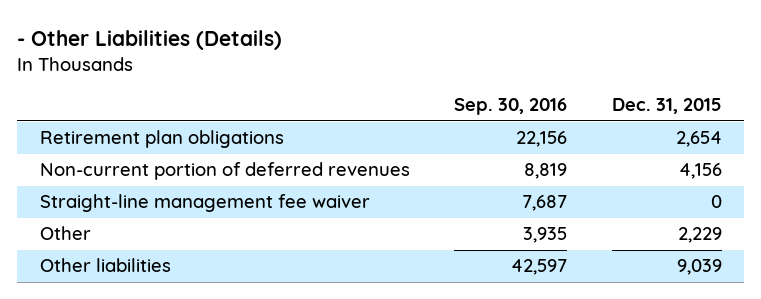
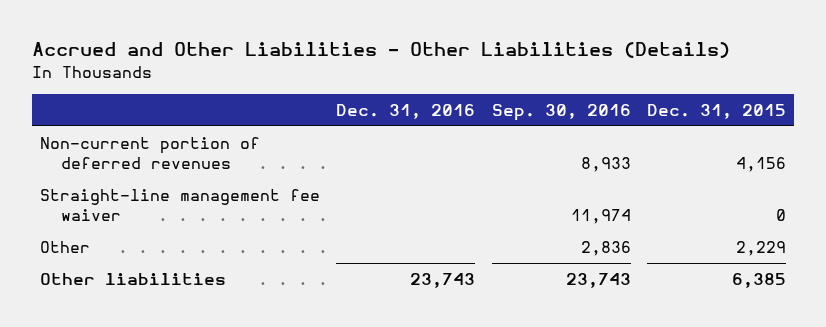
[17,29,283,50] - Other Liabilities (Details) -> [31,42,730,59] Accrued and Other Liabilities - Other Liabilities (Details)
none -> [336,103,476,119] Dec. 31, 2016
[39,130,284,149] Retirement plan obligations -> none
[524,163,568,180] 8,819 -> [580,157,631,173] 8,933
[522,195,568,212] 7,687 -> [570,209,631,225] 11,974
[523,227,568,244] 3,935 -> [580,241,631,257] 2,836
[511,259,568,276] 42,597 -> [565,273,631,289] 23,743
[676,259,722,276] 9,039 -> [732,273,787,289] 6,385

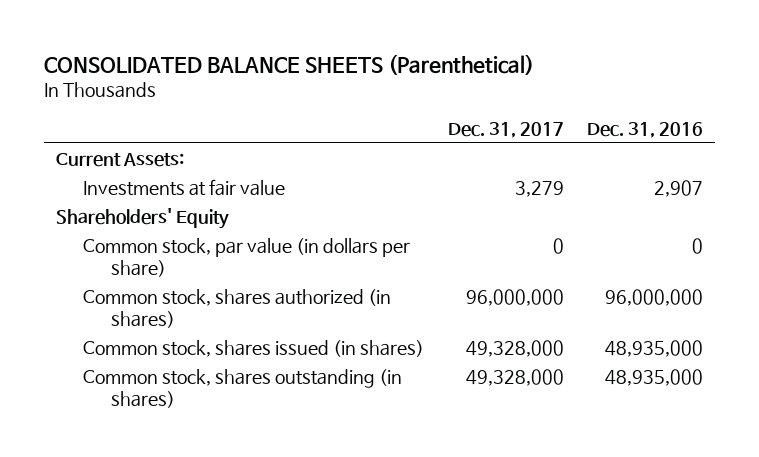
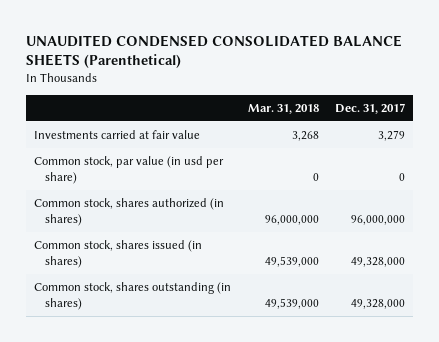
[43,53,534,75] CONSOLIDATED BALANCE SHEETS (Parenthetical) -> [26,34,403,69] UNAUDITED CONDENSED CONSOLIDATED BALANCE SHEETS (Parenthetical)
[587,121,704,138] Dec. 31, 2016 -> none
none -> [247,103,319,114] Mar. 31, 2018
[55,152,184,167] Current Assets: -> none
[55,207,229,229] Shareholders' Equity -> none
[83,178,286,196] Investments at fair value -> [34,129,201,139] Investments carried at fair value
[83,237,411,278] Common stock, par value (in dollars per share) -> [34,155,225,184] Common stock, par value (in usd per share)

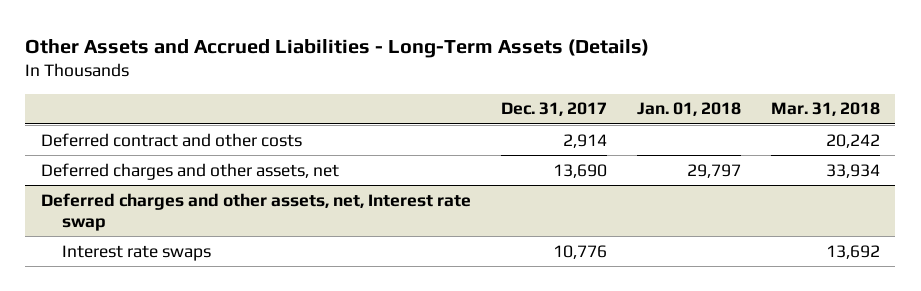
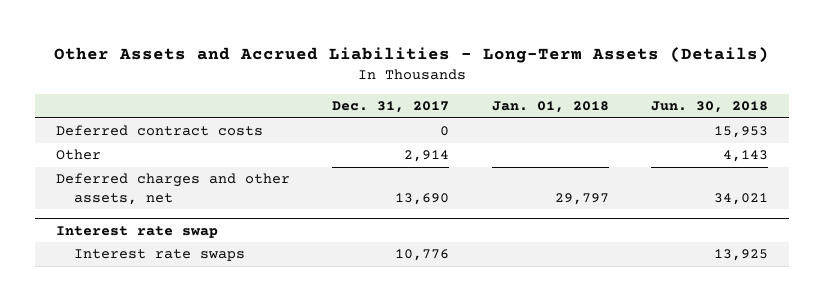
[771,102,881,117] Mar. 31, 2018 -> none
none -> [651,101,769,114] Jun. 30, 2018
[40,132,302,147] Deferred contract and other costs -> [56,125,264,137] Deferred contract costs
[562,133,607,148] 2,914 -> [440,126,450,137] 0
none -> [56,149,102,161] Other
[40,192,471,231] Deferred charges and other assets, net, Interest rate swap -> none
none -> [56,225,219,238] Interest rate swap

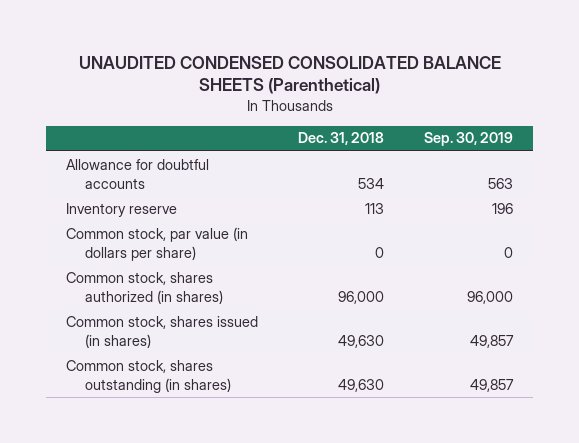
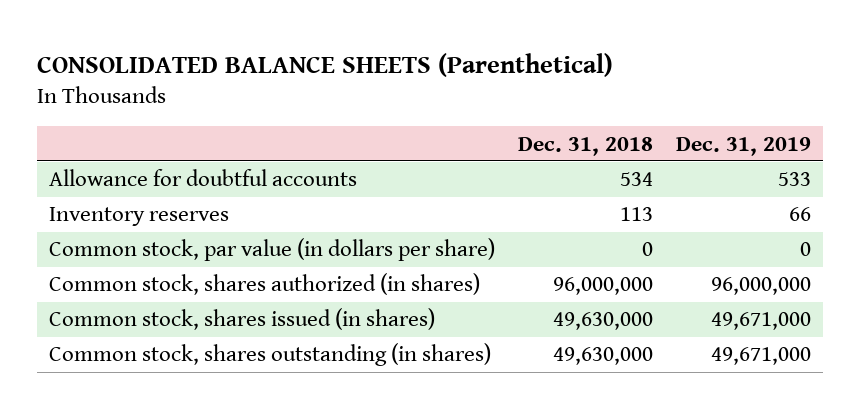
[78,55,501,95] UNAUDITED CONDENSED CONSOLIDATED BALANCE SHEETS (Parenthetical) -> [37,52,614,77] CONSOLIDATED BALANCE SHEETS (Parenthetical)
[424,132,514,147] Sep. 30, 2019 -> none
none -> [676,136,812,156] Dec. 31, 2019
[66,202,178,217] Inventory reserve -> [48,207,229,227] Inventory reserves
[338,290,385,304] 96,000 -> [553,277,654,296] 96,000,000
[338,334,385,348] 49,630 -> [553,312,654,331] 49,630,000
[338,378,385,392] 49,630 -> [553,347,654,366] 49,630,000

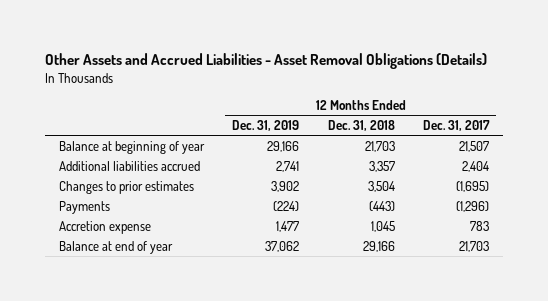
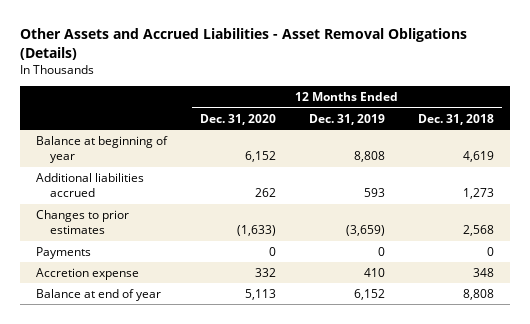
[422,120,490,132] Dec. 31, 2017 -> none
none -> [200,113,277,125] Dec. 31, 2020
[267,140,300,152] 29,166 -> [353,151,385,163] 8,808
[364,140,395,152] 21,703 -> [462,151,494,163] 4,619
[276,160,300,172] 2,741 -> [363,188,385,198] 593
[368,160,395,172] 3,357 -> [462,188,494,200] 1,273
[271,180,300,192] 3,902 -> [345,225,385,237] (3,659)
[367,180,395,192] 3,504 -> [462,225,494,237] 2,568
[273,200,300,211] (224) -> [377,247,385,257] 0
[368,200,395,211] (443) -> [486,247,494,257] 0
[276,220,300,232] 1,477 -> [363,268,385,278] 410
[370,220,395,232] 1,045 -> [472,268,494,278] 348
[265,240,300,252] 37,062 -> [353,289,385,301] 6,152
[362,240,395,252] 29,166 -> [462,289,494,301] 8,808

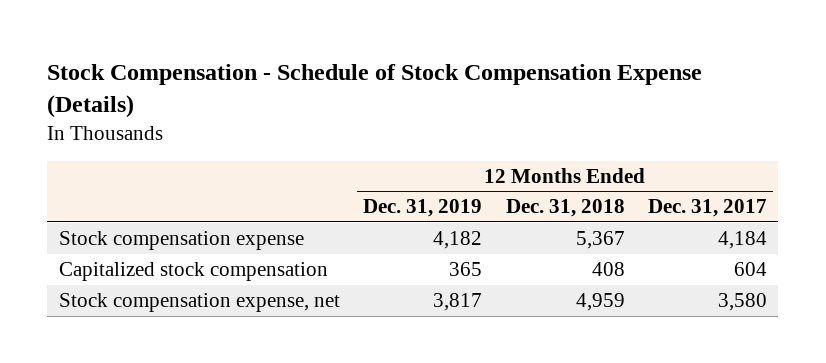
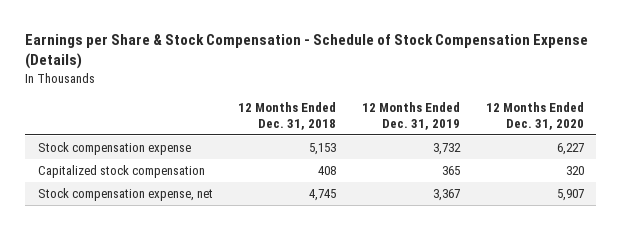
[47,63,703,118] Stock Compensation - Schedule of Stock Compensation Expense (Details) -> [24,33,588,70] Earnings per Share & Stock Compensation - Schedule of Stock Compensation Expense (Details)
[647,199,767,218] Dec. 31, 2017 -> none
none -> [485,102,584,130] 12 Months Ended Dec. 31, 2020
[433,231,483,250] 4,182 -> [432,143,461,156] 3,732
[575,231,625,250] 5,367 -> [309,143,337,156] 5,153
[433,293,483,312] 3,817 -> [432,189,460,202] 3,367
[575,293,625,312] 4,959 -> [309,189,337,202] 4,745

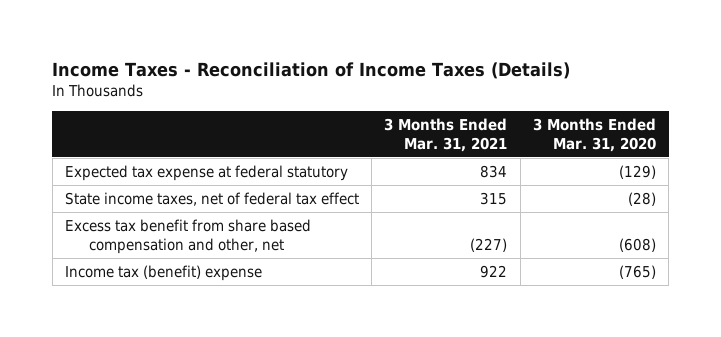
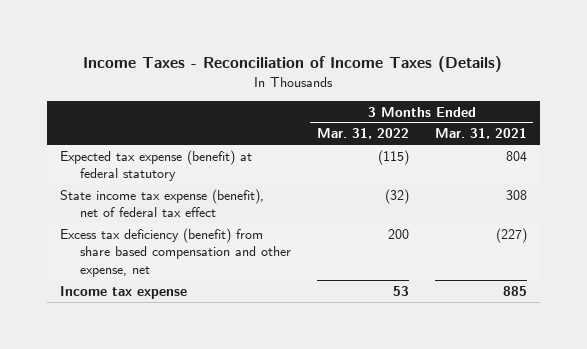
[533,118,657,152] 3 Months Ended Mar. 31, 2020 -> none
none -> [316,128,409,140] Mar. 31, 2022
[64,165,348,182] Expected tax expense at federal statutory -> [59,149,252,182] Expected tax expense (benefit) at federal statutory
[480,165,508,179] 834 -> [505,150,527,161] 804
[64,192,359,207] State income taxes, net of federal tax effect -> [59,188,264,218] State income tax expense (benefit), net of federal tax effect
[480,192,508,206] 315 -> [505,189,527,200] 308
[64,219,311,254] Excess tax benefit from share based compensation and other, net -> [59,227,291,278] Excess tax deficiency (benefit) from share based compensation and other expense, net
[64,265,262,282] Income tax (benefit) expense -> [59,285,187,299] Income tax expense
[480,265,508,279] 922 -> [502,285,527,296] 885

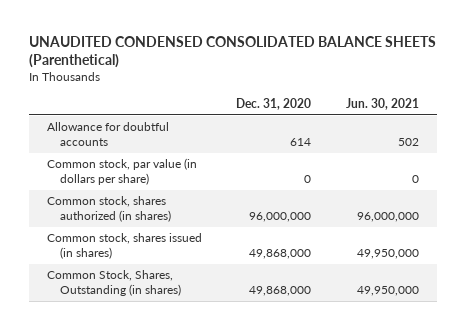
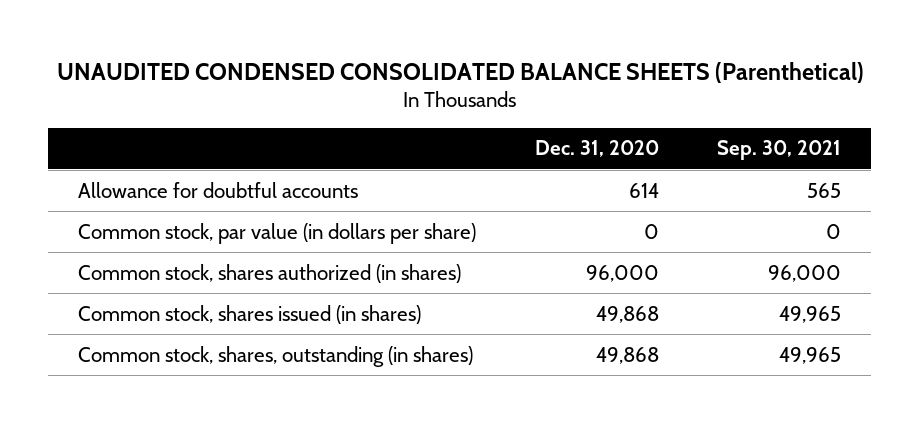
[346,98,420,111] Jun. 30, 2021 -> none
none -> [717,140,842,161] Sep. 30, 2021
[249,211,312,222] 96,000,000 -> [585,264,659,282] 96,000
[249,248,312,259] 49,868,000 -> [595,305,659,323] 49,868
[46,270,181,296] Common Stock, Shares, Outstanding (in shares) -> [77,345,473,367] Common stock, shares, outstanding (in shares)
[249,285,312,296] 49,868,000 -> [595,346,659,364] 49,868

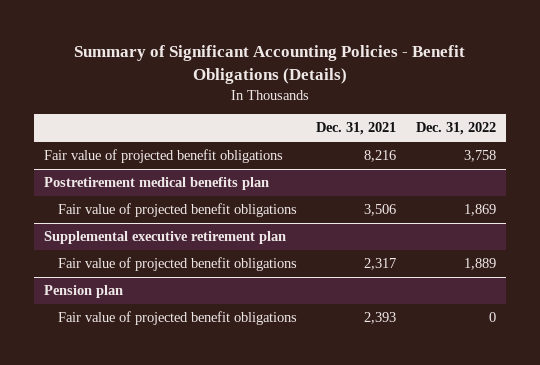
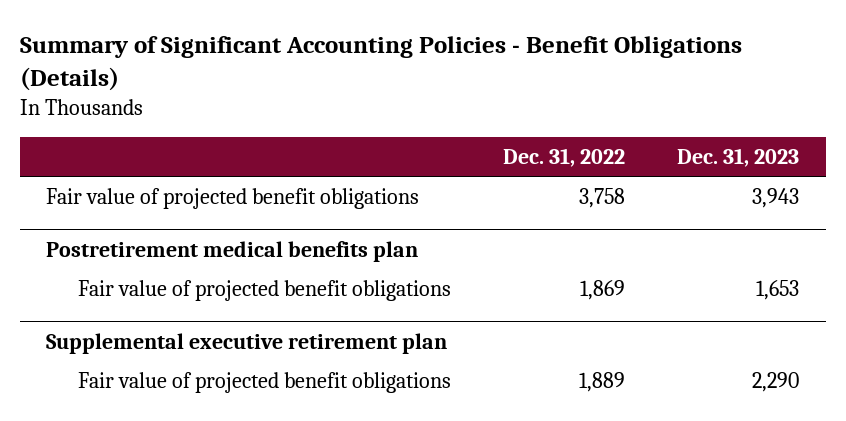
[316,122,397,136] Dec. 31, 2021 -> none
none -> [677,147,800,167] Dec. 31, 2023
[43,285,123,299] Pension plan -> none
[57,311,297,326] Fair value of projected benefit obligations -> none

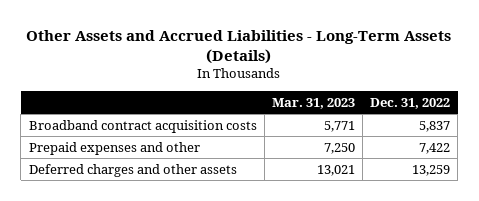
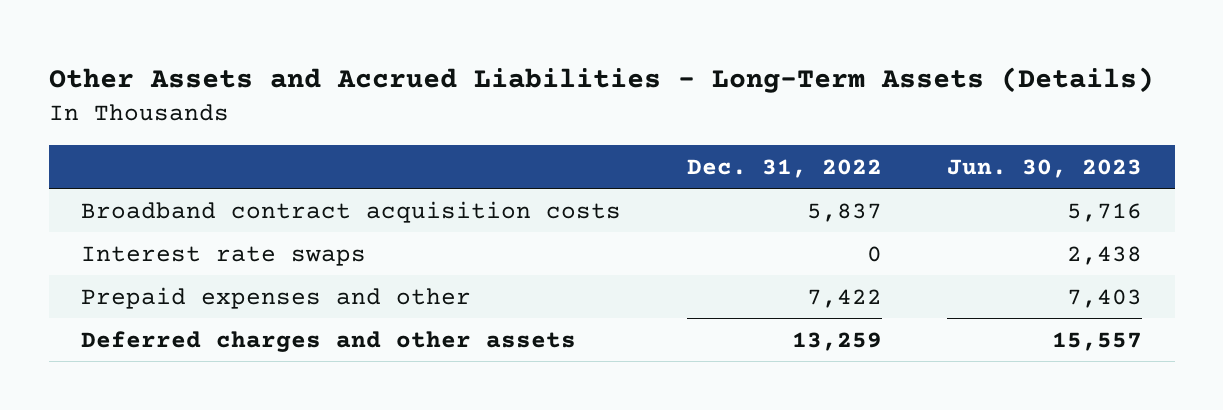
[271,97,355,109] Mar. 31, 2023 -> none
none -> [946,158,1142,178] Jun. 30, 2023
none -> [81,245,367,266] Interest rate swaps

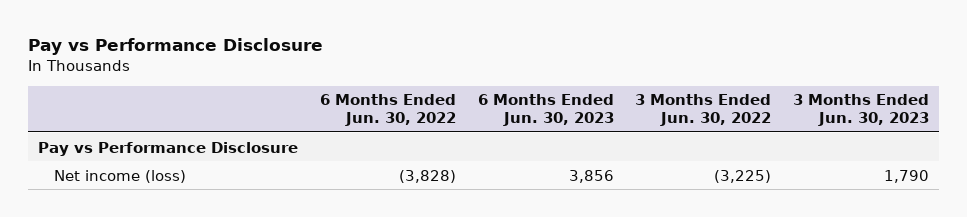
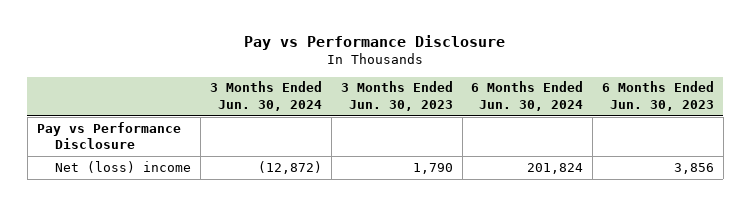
[319,94,456,127] 6 Months Ended Jun. 30, 2022 -> none
[635,94,772,127] 3 Months Ended Jun. 30, 2022 -> none
none -> [210,81,323,111] 3 Months Ended Jun. 30, 2024
none -> [471,81,584,111] 6 Months Ended Jun. 30, 2024
[53,169,186,183] Net income (loss) -> [55,160,192,173] Net (loss) income

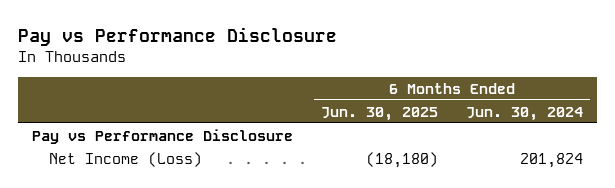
[210,81,323,111] 3 Months Ended Jun. 30, 2024 -> none
[340,81,453,111] 3 Months Ended Jun. 30, 2023 -> none
[601,81,714,111] 6 Months Ended Jun. 30, 2023 -> none
none -> [320,106,438,121] Jun. 30, 2025
[55,160,192,173] Net (loss) income -> [48,151,202,167] Net Income (Loss)

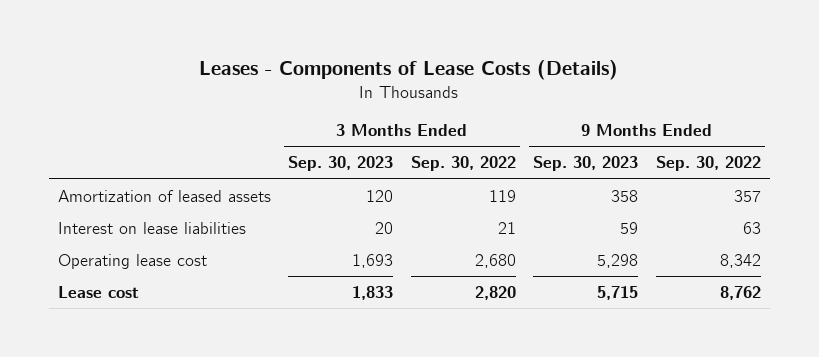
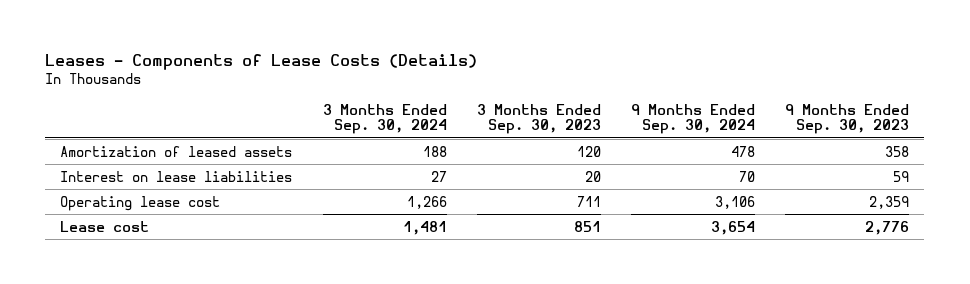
[410,156,516,172] Sep. 30, 2022 -> none
[655,156,761,172] Sep. 30, 2022 -> none
none -> [322,103,447,135] 3 Months Ended Sep. 30, 2024
none -> [631,103,756,135] 9 Months Ended Sep. 30, 2024
[352,253,394,268] 1,693 -> [576,195,601,207] 711
[597,253,639,268] 5,298 -> [869,195,910,209] 2,359
[352,285,394,300] 1,833 -> [573,220,601,232] 851
[597,285,639,300] 5,715 -> [865,220,910,235] 2,776

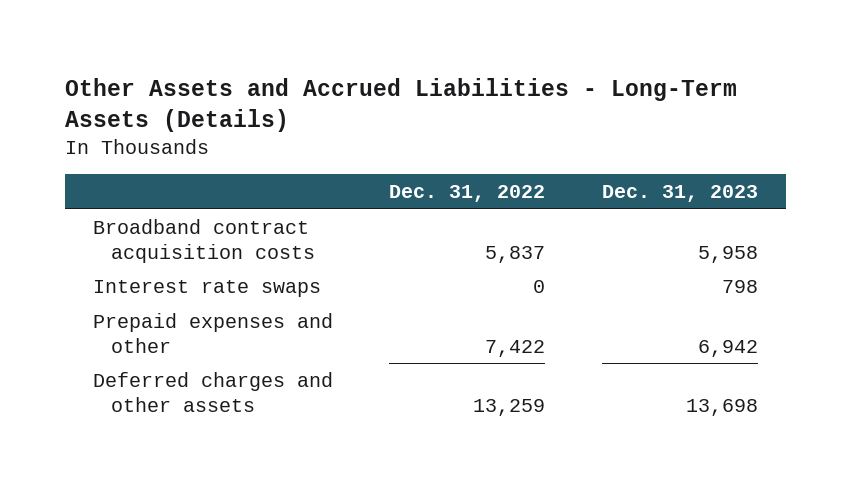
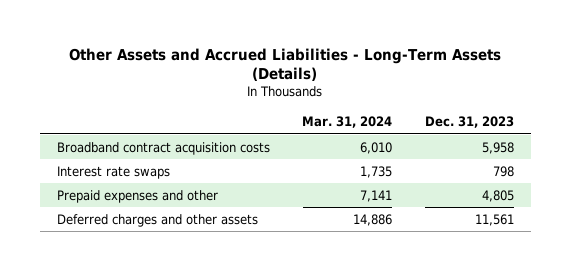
[389,184,546,202] Dec. 31, 2022 -> none
none -> [302,115,393,128] Mar. 31, 2024
[697,339,758,357] 6,942 -> [482,189,515,202] 4,805
[685,398,758,416] 13,698 -> [475,213,515,226] 11,561

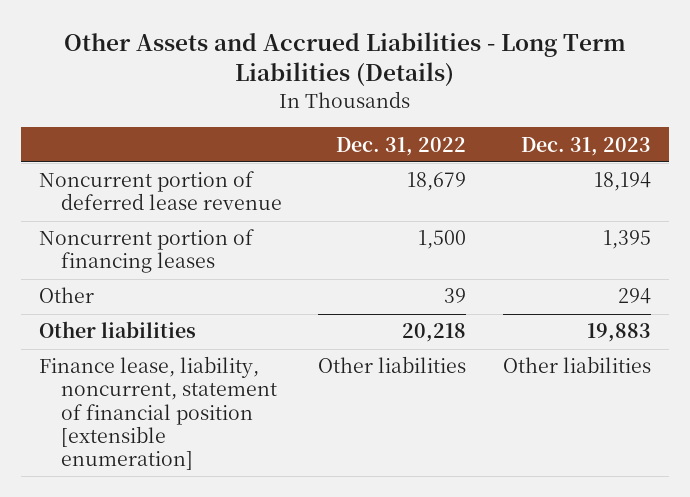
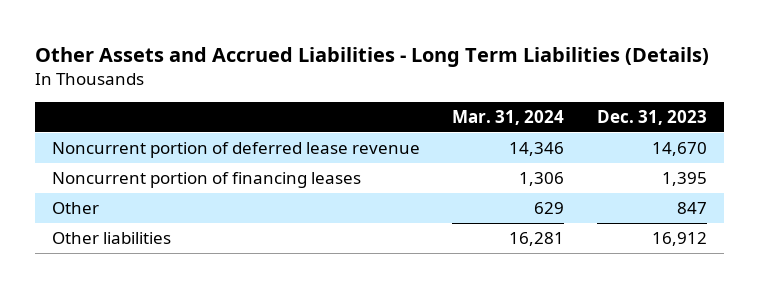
[336,136,467,156] Dec. 31, 2022 -> none
none -> [452,110,565,126] Mar. 31, 2024
[594,172,652,192] 18,194 -> [652,142,708,157] 14,670
[39,356,277,470] Finance lease, liability, noncurrent, statement of financial position [extensible enumeration] -> none
[618,288,652,305] 294 -> [677,202,708,215] 847
[587,323,652,343] 19,883 -> [652,232,708,247] 16,912

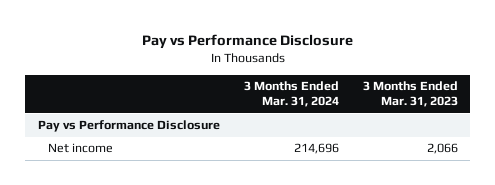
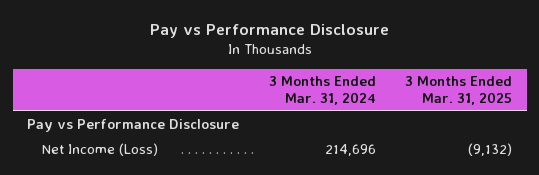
[362,81,458,108] 3 Months Ended Mar. 31, 2023 -> none
none -> [405,76,513,106] 3 Months Ended Mar. 31, 2025
[48,143,114,154] Net income -> [42,143,159,157] Net Income (Loss)

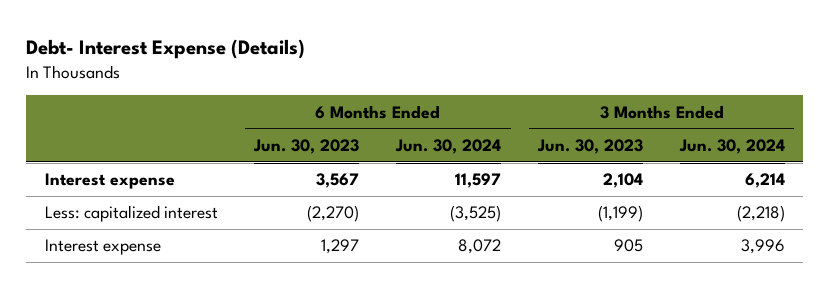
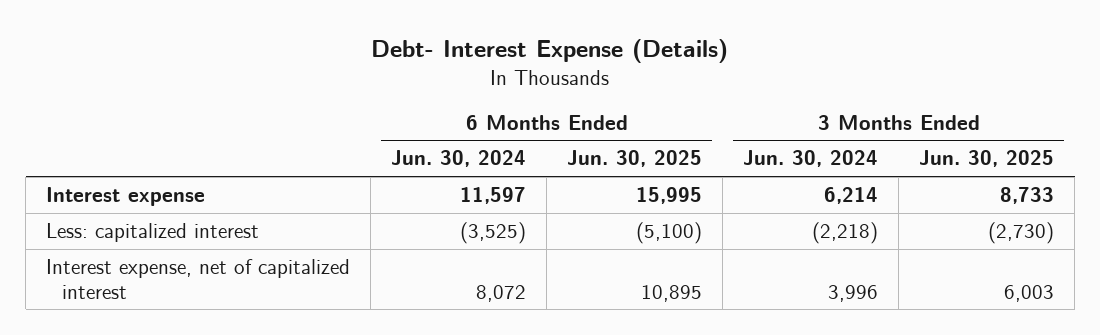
[253,138,360,154] Jun. 30, 2023 -> none
[537,138,644,154] Jun. 30, 2023 -> none
none -> [567,150,703,168] Jun. 30, 2025
none -> [919,150,1055,168] Jun. 30, 2025
[44,239,161,256] Interest expense -> [46,258,351,299] Interest expense, net of capitalized interest

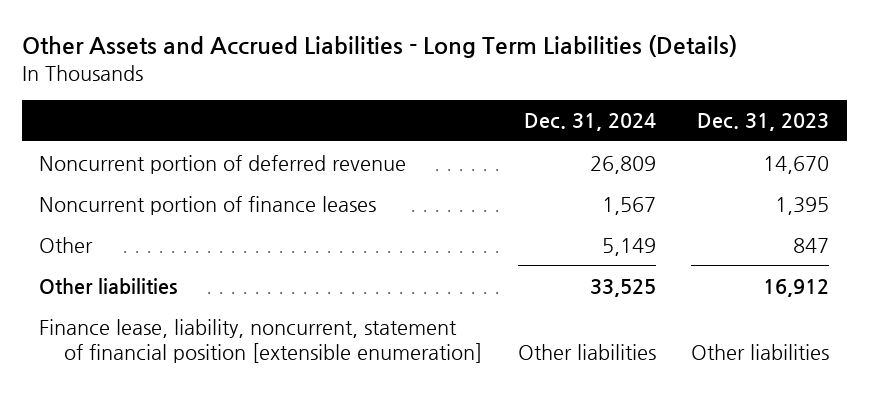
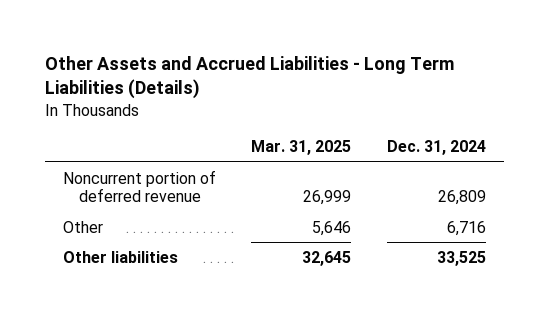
[697,113,830,132] Dec. 31, 2023 -> none
none -> [251,140,352,156] Mar. 31, 2025
[39,195,377,215] Noncurrent portion of finance leases -> none
[601,237,656,256] 5,149 -> [446,220,486,236] 6,716
[39,318,483,363] Finance lease, liability, noncurrent, statement of financial position [extensible enumeration] -> none

